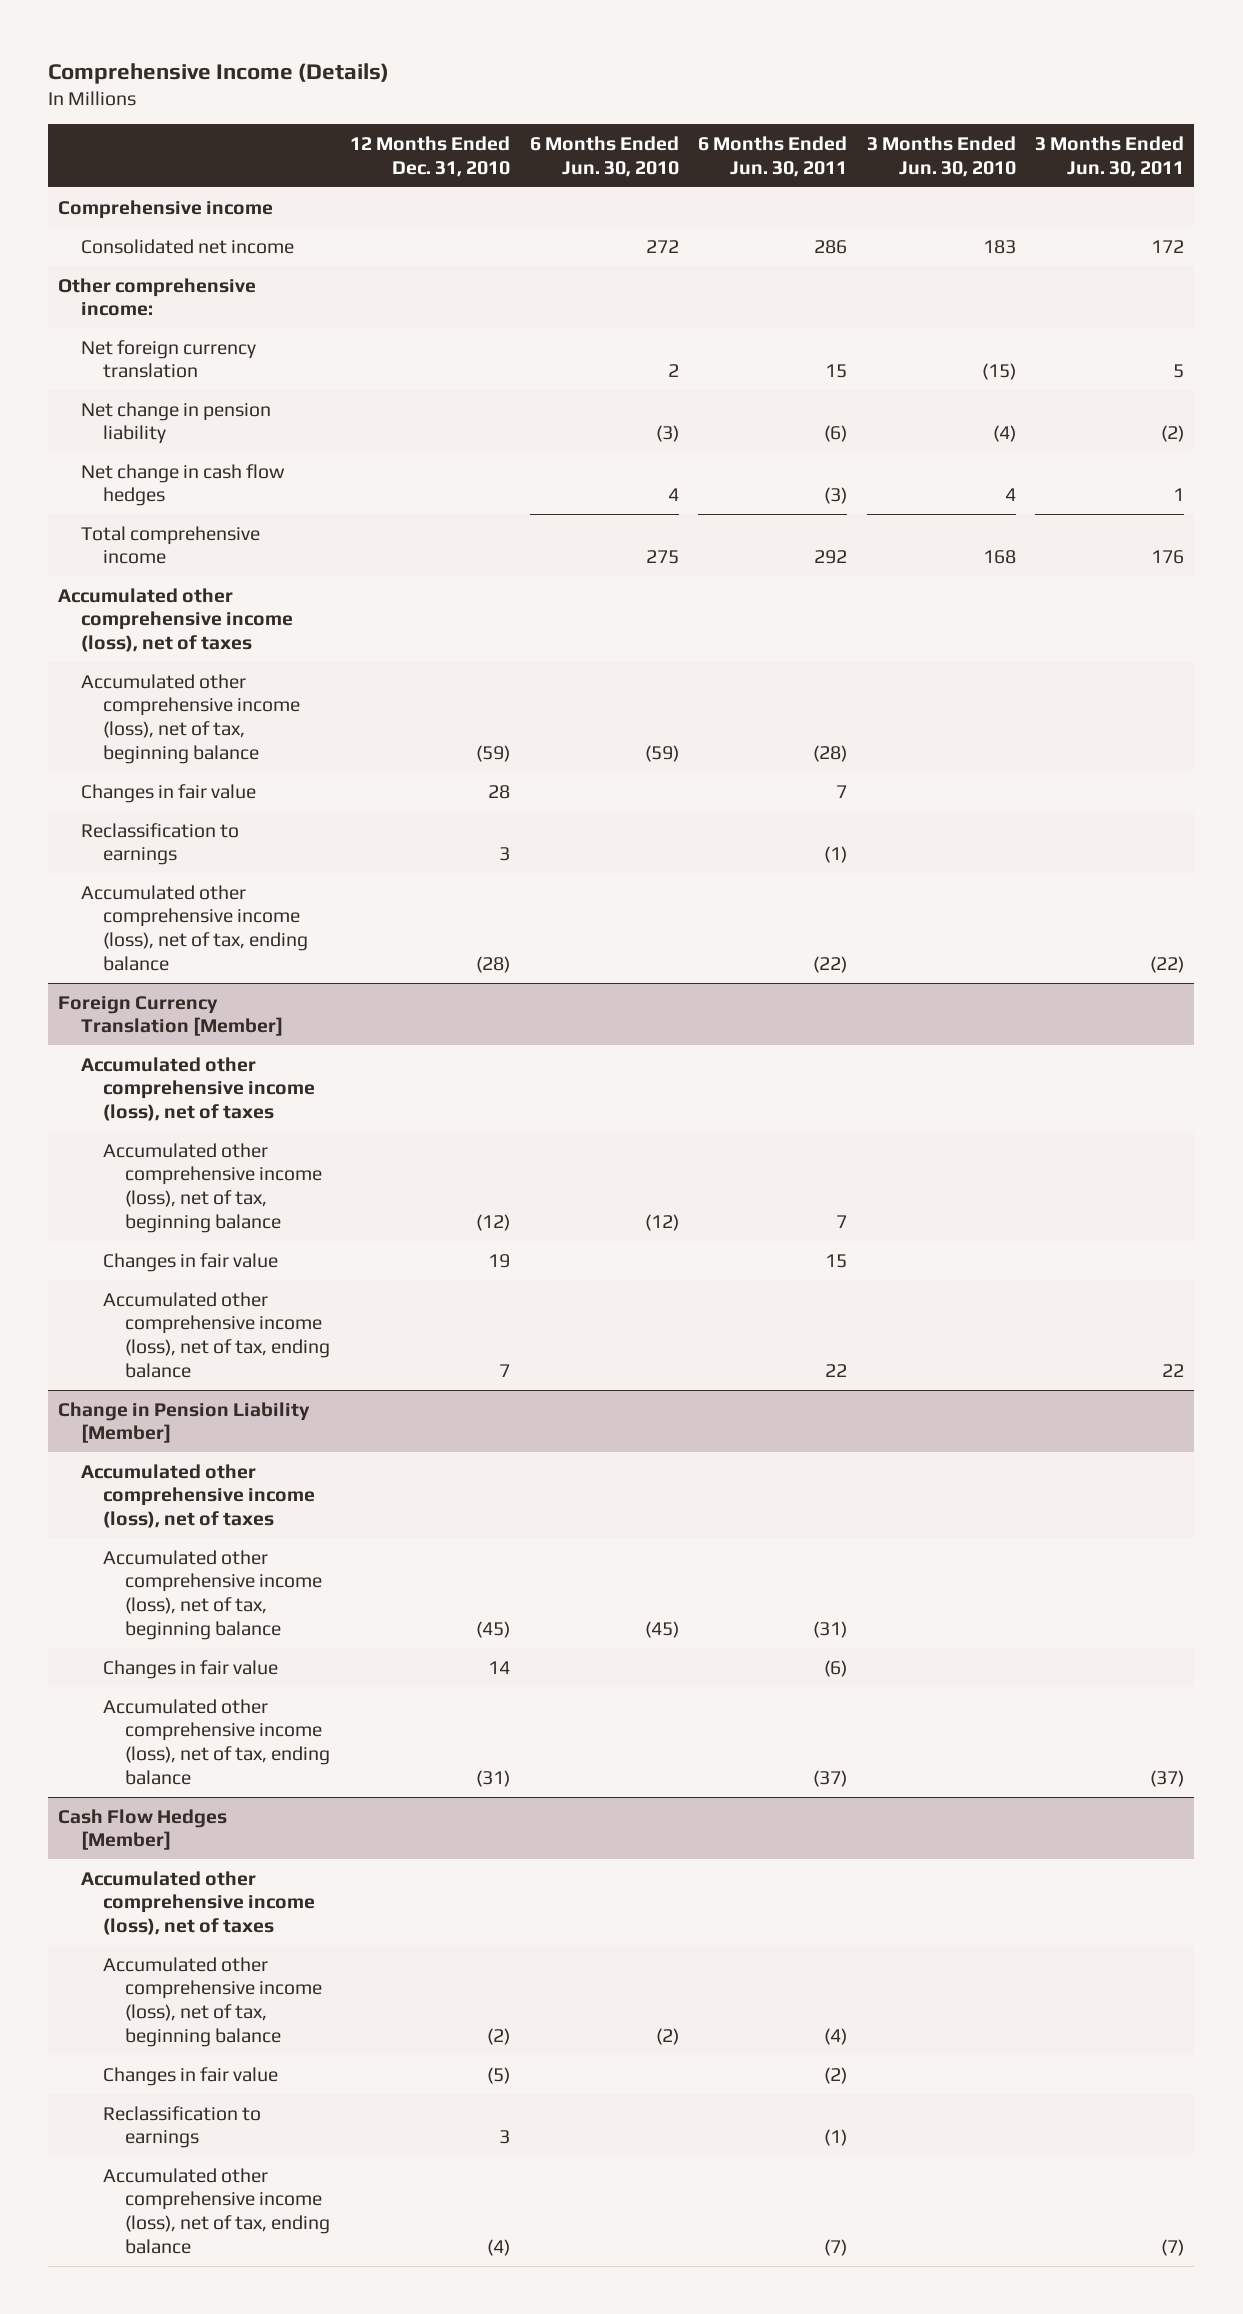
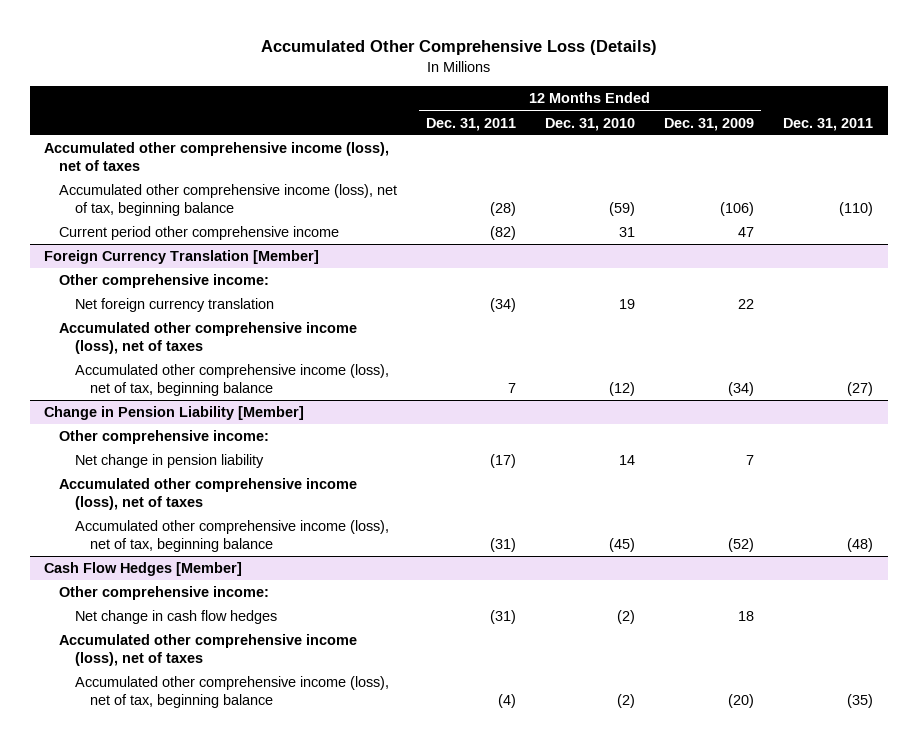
[48,62,390,84] Comprehensive Income (Details) -> [260,40,657,56] Accumulated Other Comprehensive Loss (Details)
[529,135,679,177] 6 Months Ended Jun. 30, 2010 -> none
[698,135,848,177] 6 Months Ended Jun. 30, 2011 -> none
[866,135,1016,177] 3 Months Ended Jun. 30, 2010 -> none
[1035,135,1185,177] 3 Months Ended Jun. 30, 2011 -> none
none -> [426,117,517,131] Dec. 31, 2011
none -> [664,117,755,131] Dec. 31, 2009
none -> [783,117,874,131] Dec. 31, 2011
[58,199,274,219] Comprehensive income -> none
[80,238,294,254] Consolidated net income -> none
[58,277,257,317] Other comprehensive income: -> none
[80,339,256,379] Net foreign currency translation -> none
[80,401,271,445] Net change in pension liability -> none
[80,463,285,507] Net change in cash flow hedges -> none
[80,525,260,565] Total comprehensive income -> none
[80,783,256,803] Changes in fair value -> none
[80,822,239,866] Reclassification to earnings -> none
[80,884,309,972] Accumulated other comprehensive income (loss), net of tax, ending balance -> none
none -> [59,226,340,241] Current period other comprehensive income
none -> [59,274,270,289] Other comprehensive income:
none -> [74,298,274,313] Net foreign currency translation
[103,1252,279,1272] Changes in fair value -> none
[103,1291,331,1379] Accumulated other comprehensive income (loss), net of tax, ending balance -> none
none -> [59,430,270,445] Other comprehensive income:
none -> [74,454,264,469] Net change in pension liability
[103,1659,279,1679] Changes in fair value -> none
[103,1698,331,1786] Accumulated other comprehensive income (loss), net of tax, ending balance -> none
none -> [59,586,270,601] Other comprehensive income:
none -> [74,610,277,625] Net change in cash flow hedges
[103,2066,279,2086] Changes in fair value -> none
[103,2105,262,2149] Reclassification to earnings -> none
[103,2167,331,2255] Accumulated other comprehensive income (loss), net of tax, ending balance -> none

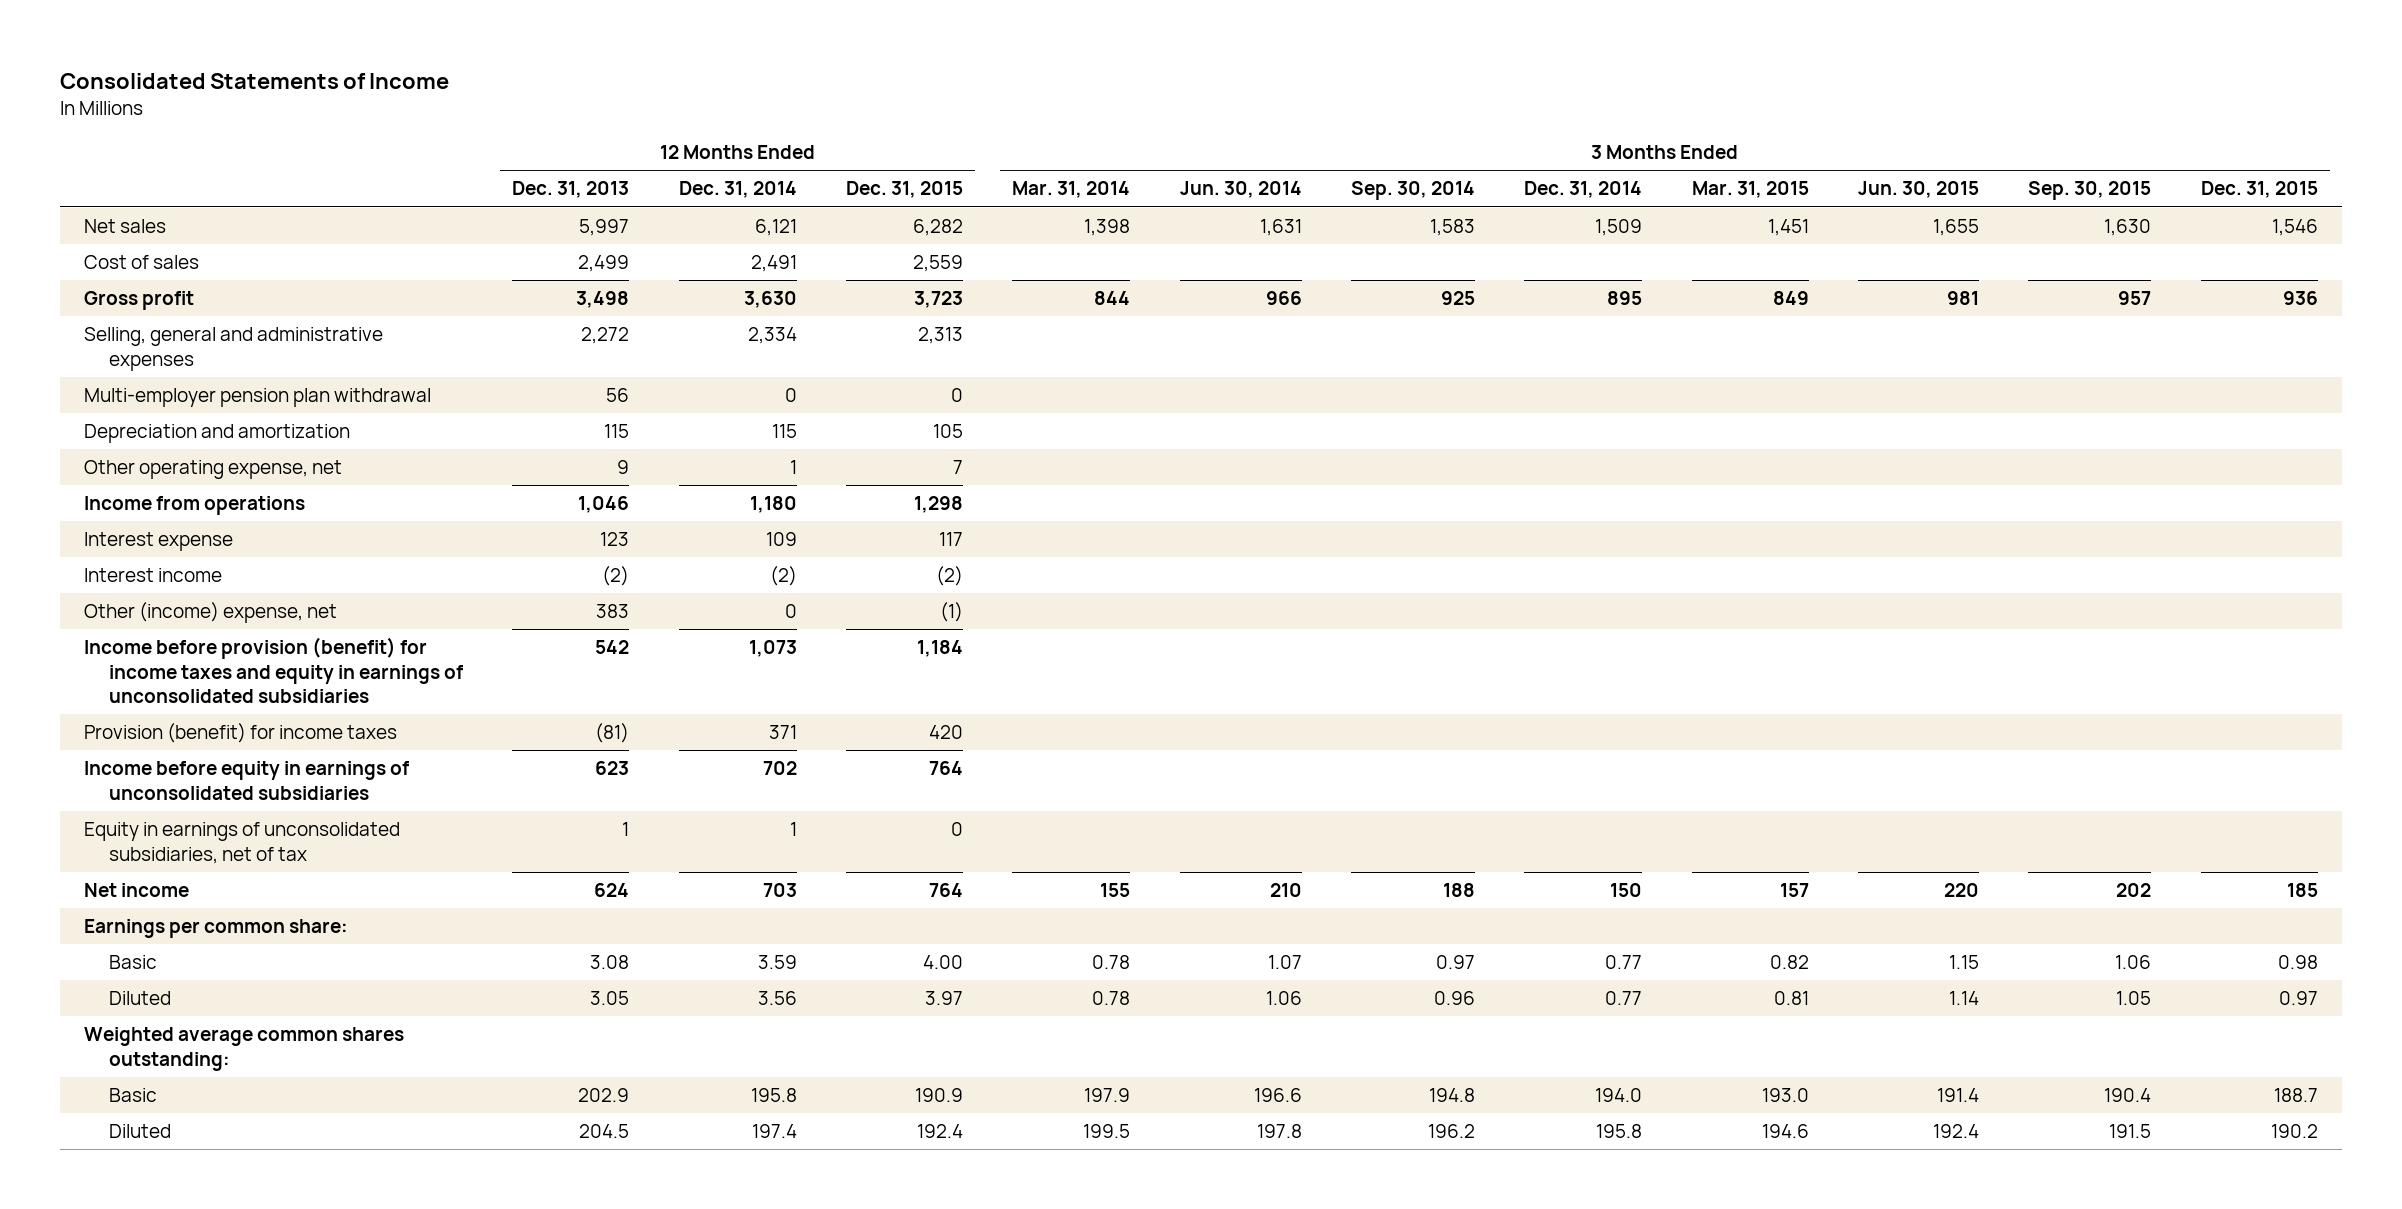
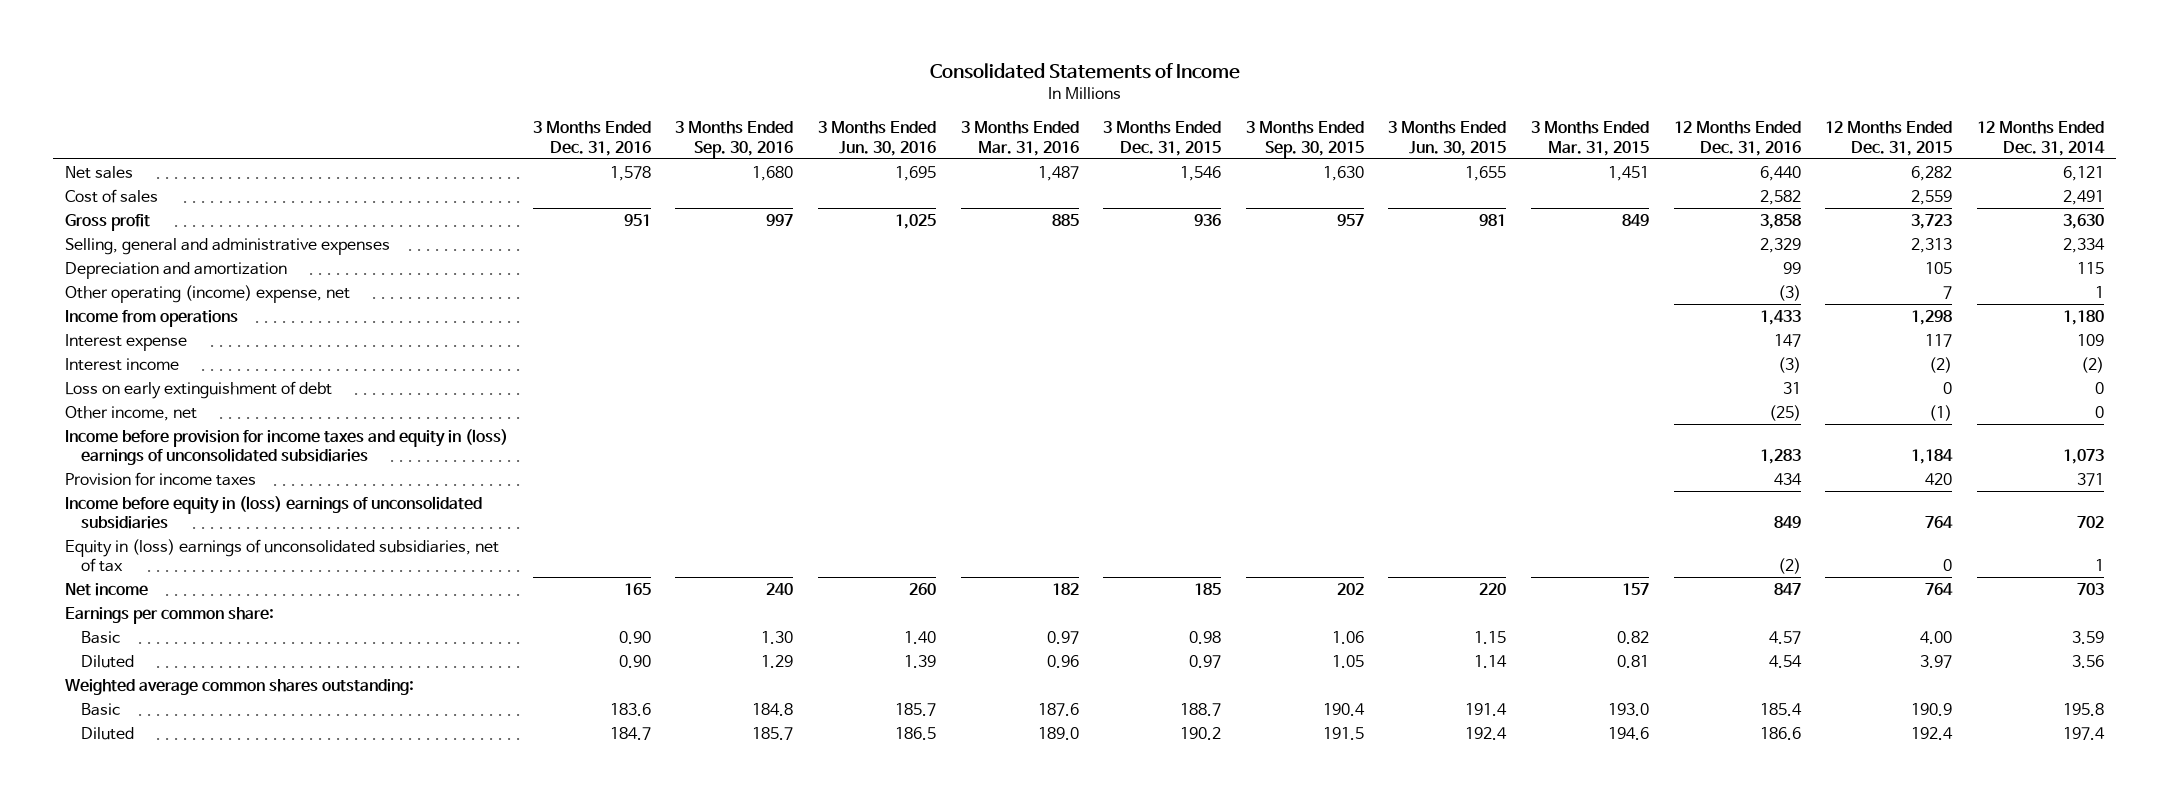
[512,181,630,199] Dec. 31, 2013 -> none
[1012,181,1131,199] Mar. 31, 2014 -> none
[1179,181,1302,199] Jun. 30, 2014 -> none
[1351,181,1476,201] Sep. 30, 2014 -> none
[1524,181,1643,199] Dec. 31, 2014 -> none
none -> [532,120,651,156] 3 Months Ended Dec. 31, 2016
none -> [675,120,794,158] 3 Months Ended Sep. 30, 2016
none -> [818,120,937,156] 3 Months Ended Jun. 30, 2016
none -> [960,120,1079,156] 3 Months Ended Mar. 31, 2016
none -> [1673,120,1801,156] 12 Months Ended Dec. 31, 2016
[84,388,432,408] Multi-employer pension plan withdrawal -> none
[84,460,343,480] Other operating expense, net -> [65,284,351,303] Other operating (income) expense, net
none -> [65,380,333,399] Loss on early extinguishment of debt
[84,602,338,624] Other (income) expense, net -> [65,405,198,421] Other income, net
[84,637,463,703] Income before provision (benefit) for income taxes and equity in earnings of unconsolidated subsidiaries -> [65,428,509,466] Income before provision for income taxes and equity in (loss) earnings of unconsolidated subsidiaries
[84,723,398,744] Provision (benefit) for income taxes -> [65,471,257,486] Provision for income taxes
[84,761,410,800] Income before equity in earnings of unconsolidated subsidiaries -> [65,495,483,530] Income before equity in (loss) earnings of unconsolidated subsidiaries
[84,822,401,864] Equity in earnings of unconsolidated subsidiaries, net of tax -> [65,538,500,573] Equity in (loss) earnings of unconsolidated subsidiaries, net of tax

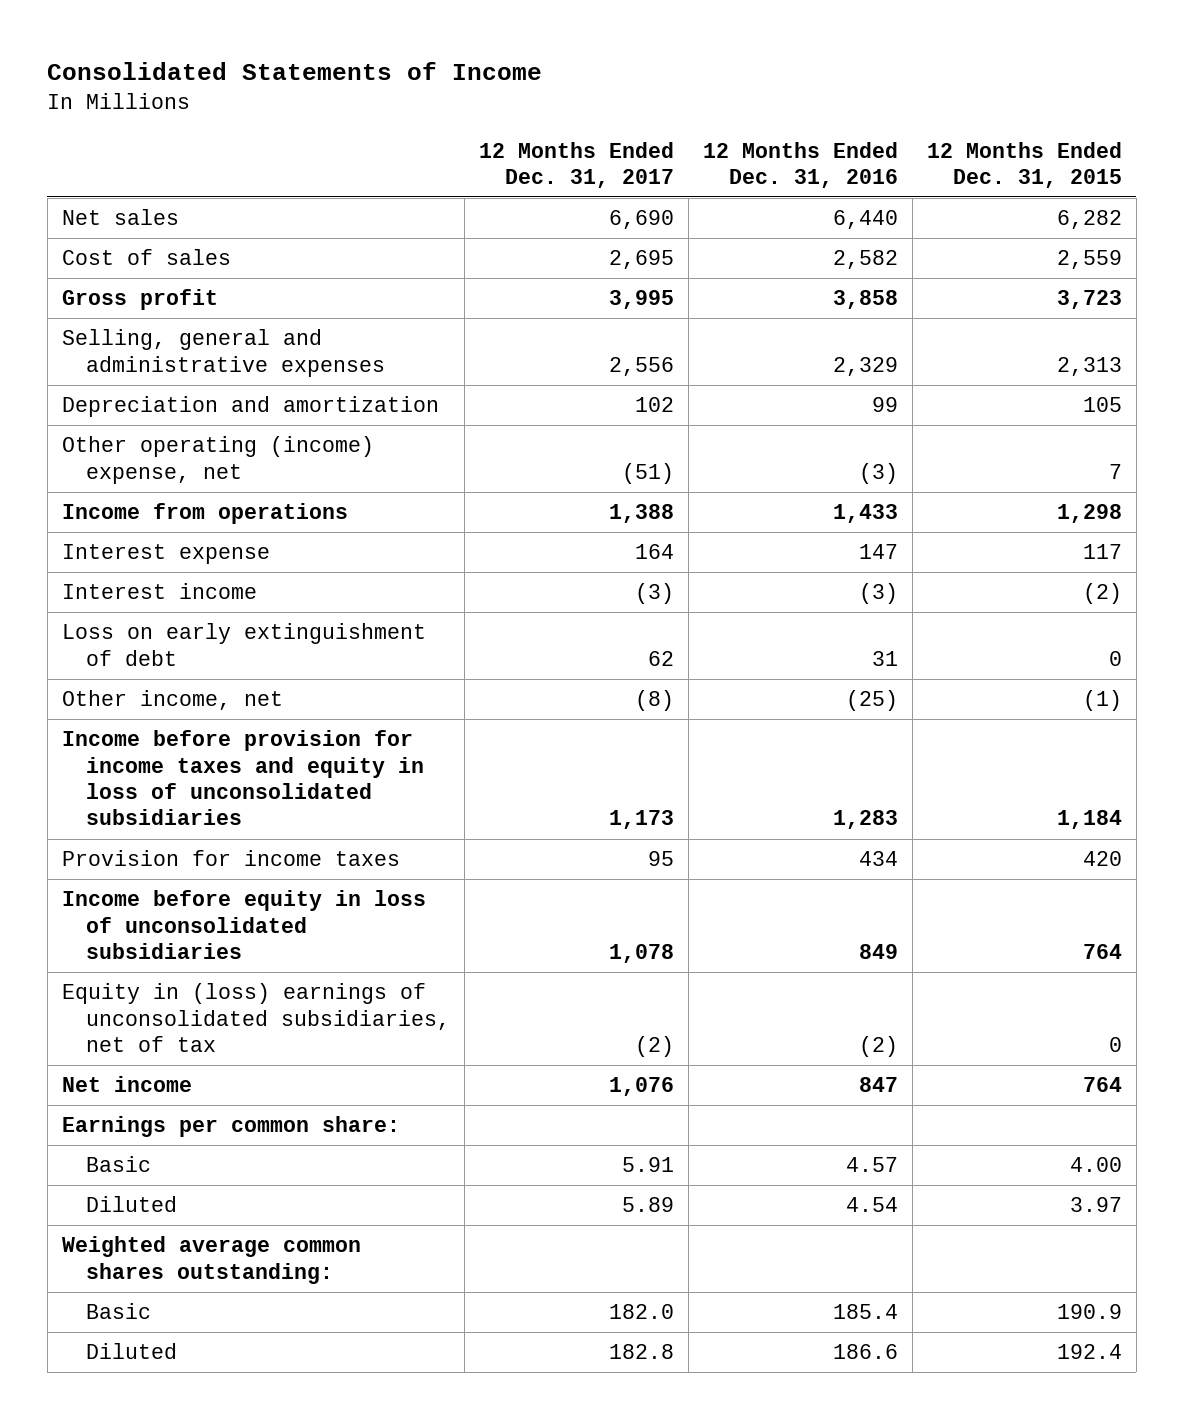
[532,120,651,156] 3 Months Ended Dec. 31, 2016 -> none
[675,120,794,158] 3 Months Ended Sep. 30, 2016 -> none
[818,120,937,156] 3 Months Ended Jun. 30, 2016 -> none
[960,120,1079,156] 3 Months Ended Mar. 31, 2016 -> none
[1103,120,1222,156] 3 Months Ended Dec. 31, 2015 -> none
[1245,120,1364,158] 3 Months Ended Sep. 30, 2015 -> none
[1388,120,1507,156] 3 Months Ended Jun. 30, 2015 -> none
[1531,120,1650,156] 3 Months Ended Mar. 31, 2015 -> none
[1976,120,2105,156] 12 Months Ended Dec. 31, 2014 -> none
none -> [478,141,674,188] 12 Months Ended Dec. 31, 2017
[65,428,509,466] Income before provision for income taxes and equity in (loss) earnings of unconsolidated subsidiaries -> [61,730,424,826] Income before provision for income taxes and equity in loss of unconsolidated subsidiaries
[65,495,483,530] Income before equity in (loss) earnings of unconsolidated subsidiaries -> [61,890,426,960] Income before equity in loss of unconsolidated subsidiaries

